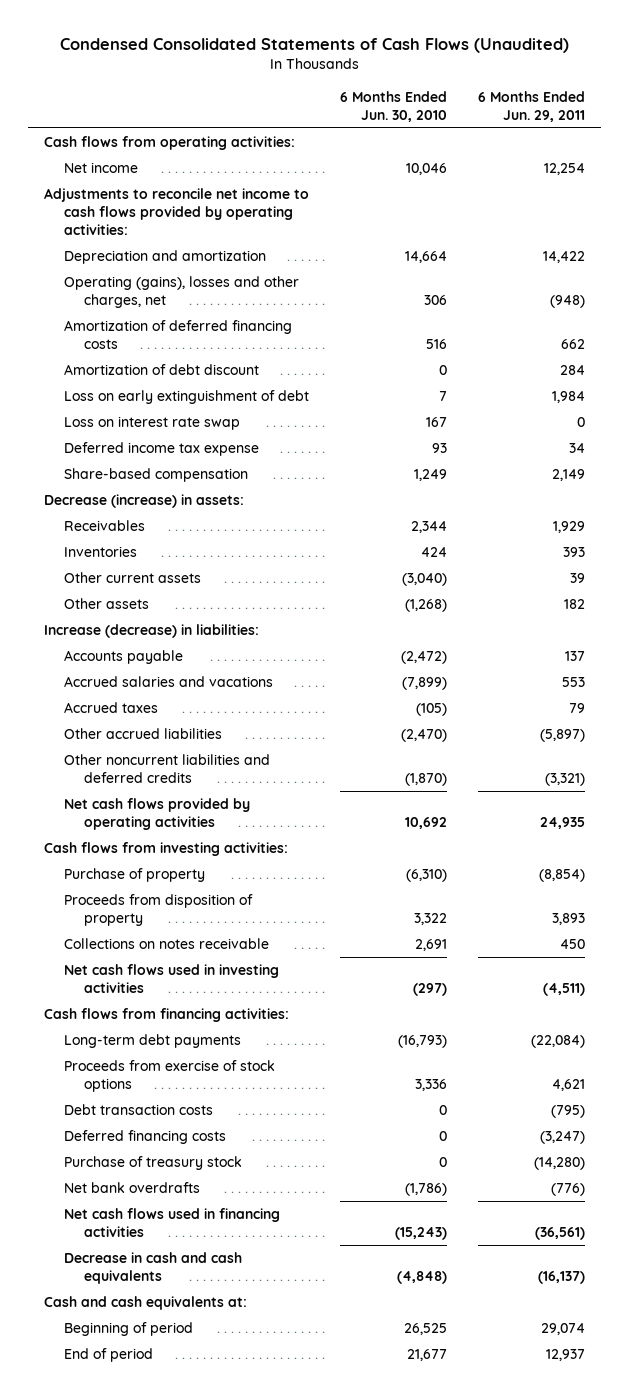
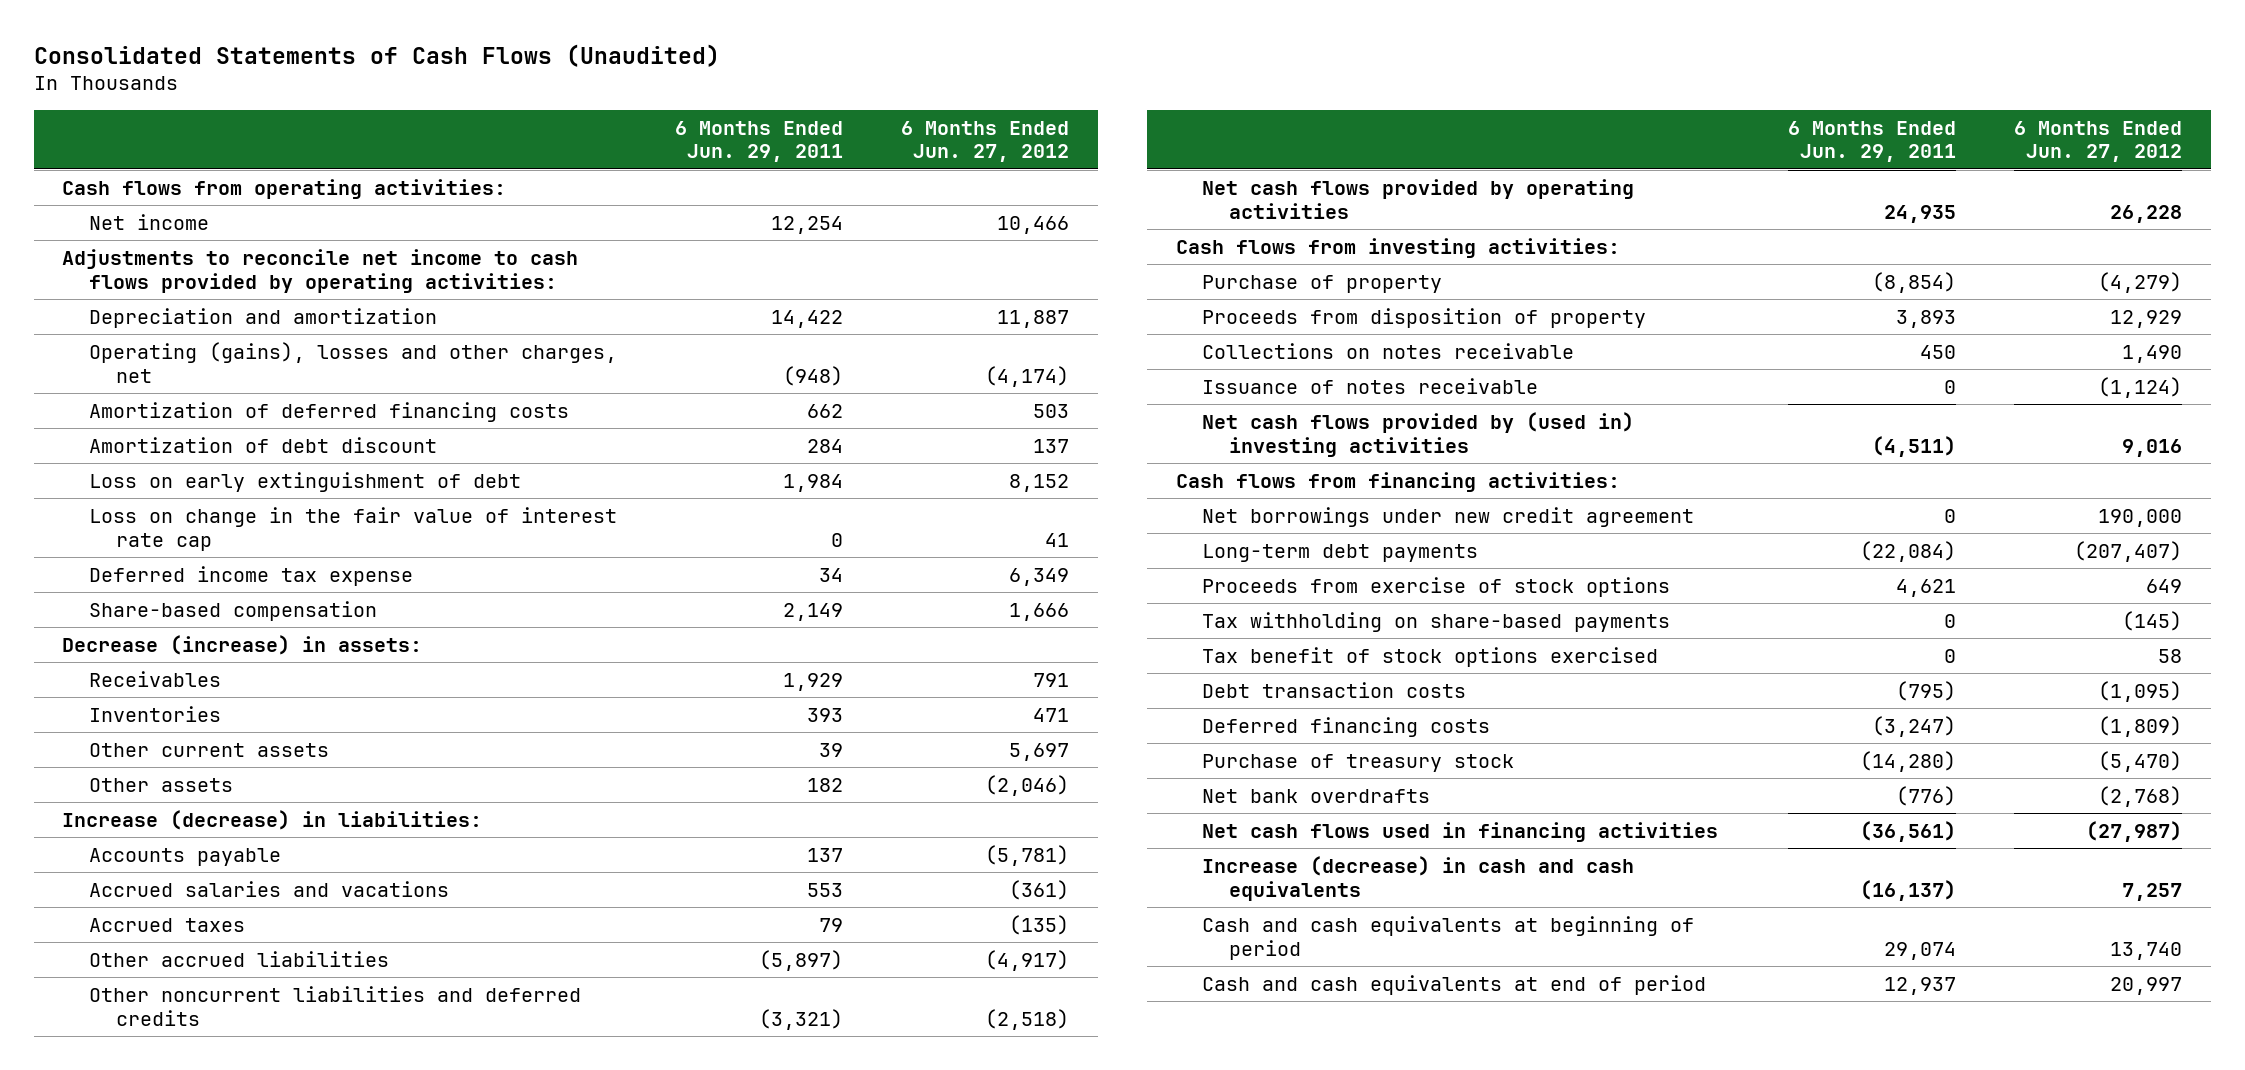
[59,38,569,54] Condensed Consolidated Statements of Cash Flows (Unaudited) -> [33,43,720,67] Consolidated Statements of Cash Flows (Unaudited)
[340,90,448,122] 6 Months Ended Jun. 30, 2010 -> none
none -> [900,120,1069,163] 6 Months Ended Jun. 27, 2012
[64,416,241,431] Loss on interest rate swap -> [89,506,618,551] Loss on change in the fair value of interest rate cap
none -> [1202,377,1539,394] Issuance of notes receivable
[64,964,280,994] Net cash flows used in investing activities -> [1202,411,1635,457] Net cash flows provided by (used in) investing activities
none -> [1202,506,1695,527] Net borrowings under new credit agreement
none -> [1202,611,1671,632] Tax withholding on share-based payments
none -> [1202,646,1659,667] Tax benefit of stock options exercised
[43,1296,247,1311] Cash and cash equivalents at: -> none
[64,1252,243,1285] Decrease in cash and cash equivalents -> [1202,855,1635,901] Increase (decrease) in cash and cash equivalents
[64,1322,194,1337] Beginning of period -> [1202,915,1695,960] Cash and cash equivalents at beginning of period
[64,1348,154,1363] End of period -> [1202,974,1707,995] Cash and cash equivalents at end of period

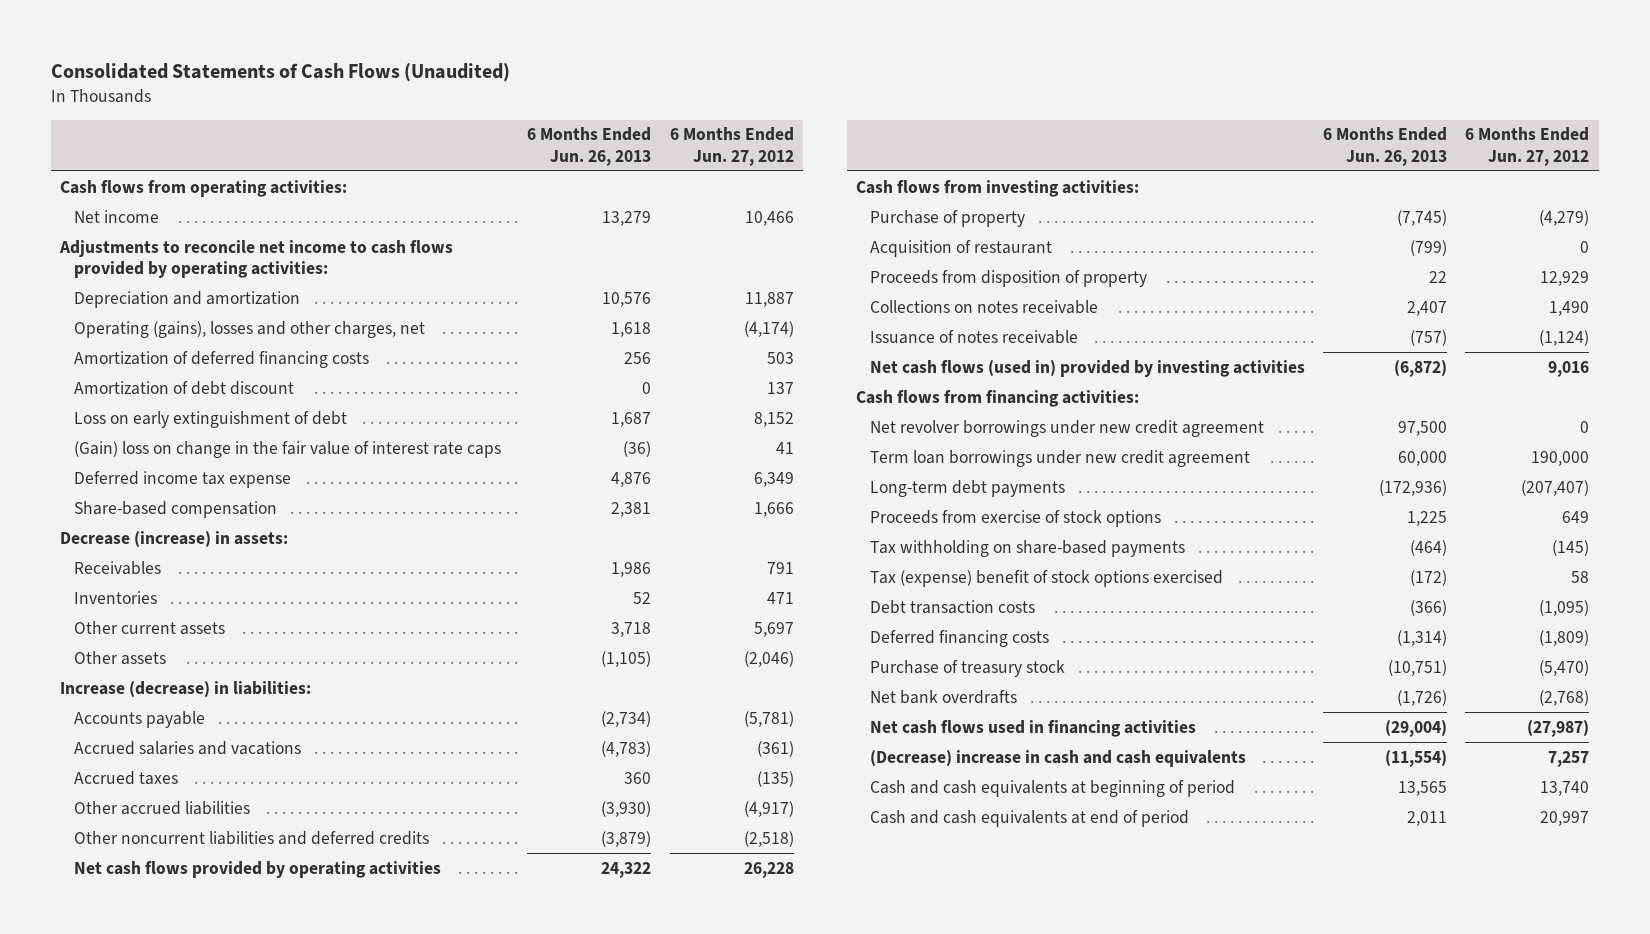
[675,120,844,163] 6 Months Ended Jun. 29, 2011 -> none
none -> [527,127,652,166] 6 Months Ended Jun. 26, 2013
[89,506,618,551] Loss on change in the fair value of interest rate cap -> [74,440,502,458] (Gain) loss on change in the fair value of interest rate caps
none -> [869,239,1052,257] Acquisition of restaurant
[1202,411,1635,457] Net cash flows provided by (used in) investing activities -> [869,359,1305,377] Net cash flows (used in) provided by investing activities
none -> [869,419,1264,437] Net revolver borrowings under new credit agreement
[1202,506,1695,527] Net borrowings under new credit agreement -> [869,449,1250,467] Term loan borrowings under new credit agreement
[1202,646,1659,667] Tax benefit of stock options exercised -> [869,569,1223,587] Tax (expense) benefit of stock options exercised
[1202,855,1635,901] Increase (decrease) in cash and cash equivalents -> [869,749,1246,767] (Decrease) increase in cash and cash equivalents

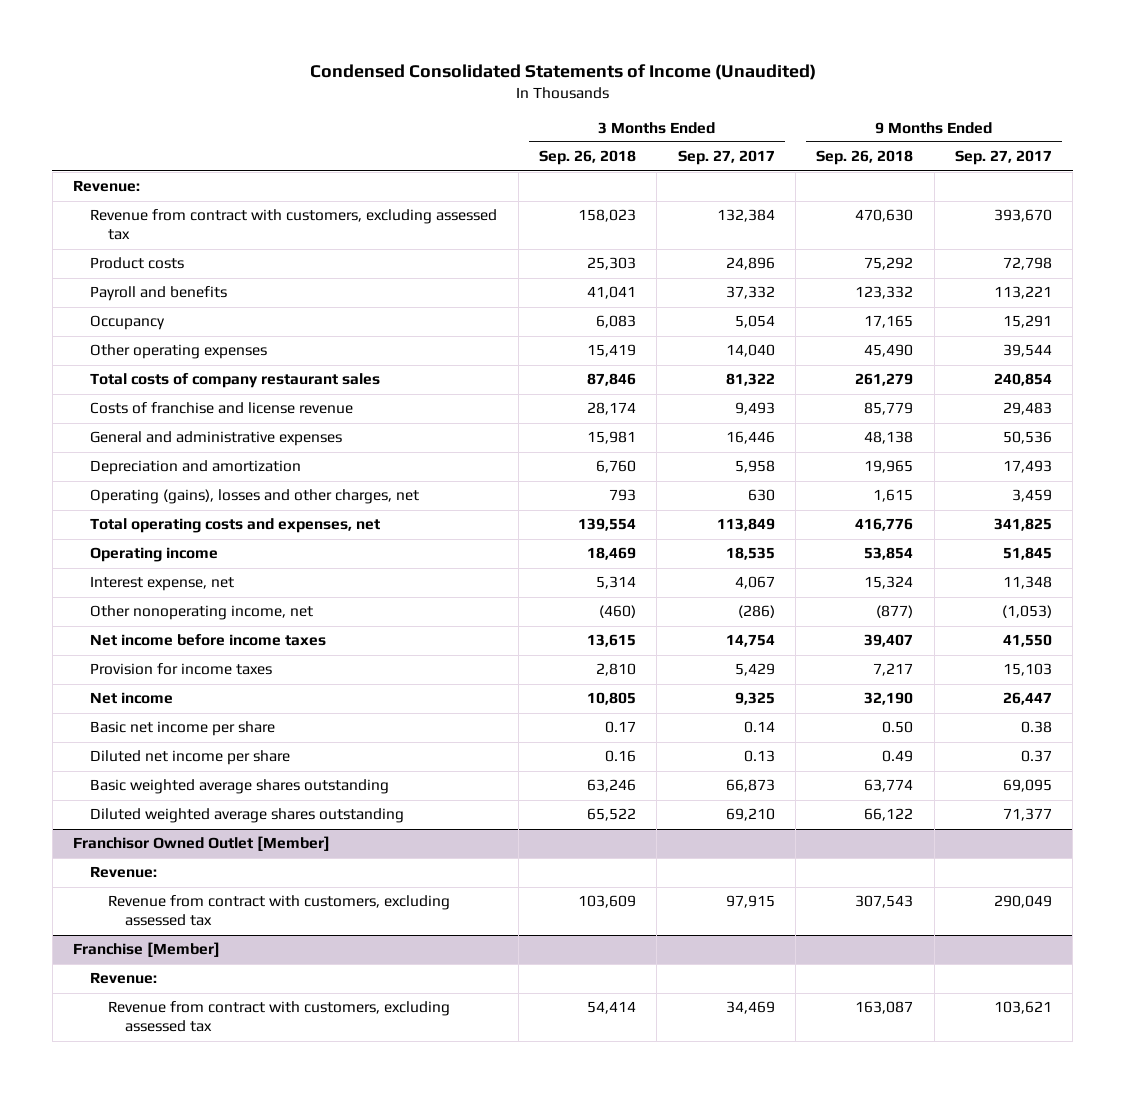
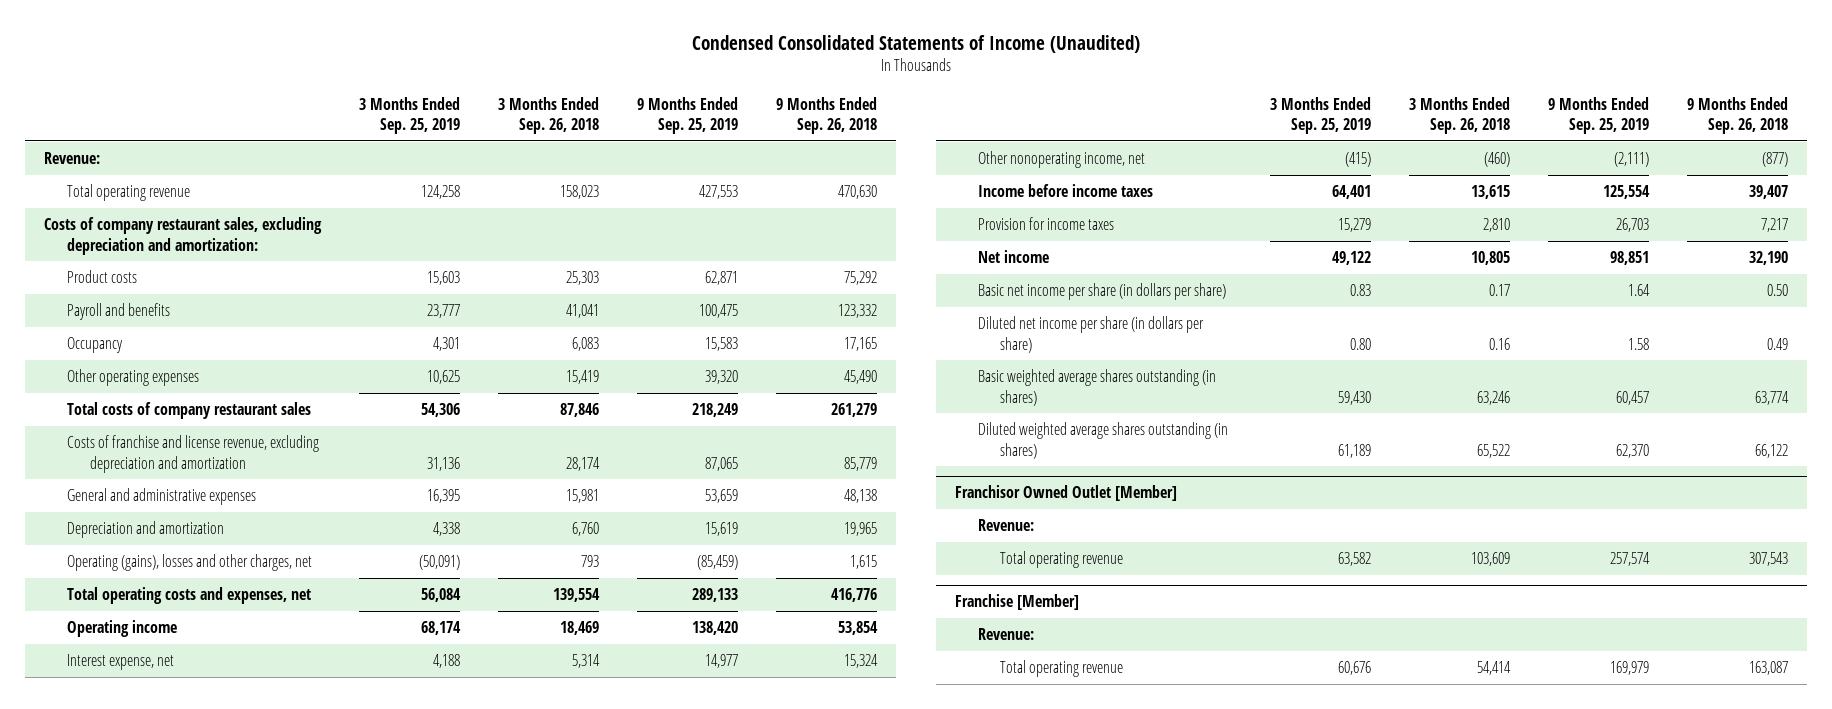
[677,150,775,166] Sep. 27, 2017 -> none
[954,150,1052,166] Sep. 27, 2017 -> none
none -> [359,96,461,135] 3 Months Ended Sep. 25, 2019
none -> [636,96,738,135] 9 Months Ended Sep. 25, 2019
[90,209,498,241] Revenue from contract with customers, excluding assessed tax -> [66,184,190,202] Total operating revenue
none -> [44,217,323,255] Costs of company restaurant sales, excluding depreciation and amortization:
[90,402,354,415] Costs of franchise and license revenue -> [66,435,319,473] Costs of franchise and license revenue, excluding depreciation and amortization
[90,634,327,647] Net income before income taxes -> [977,184,1153,198] Income before income taxes
[90,721,276,737] Basic net income per share -> [977,283,1226,301] Basic net income per share (in dollars per share)
[90,750,291,766] Diluted net income per share -> [977,316,1204,353] Diluted net income per share (in dollars per share)
[90,779,390,795] Basic weighted average shares outstanding -> [977,369,1216,406] Basic weighted average shares outstanding (in shares)
[90,808,405,824] Diluted weighted average shares outstanding -> [977,422,1228,459] Diluted weighted average shares outstanding (in shares)
[107,895,450,927] Revenue from contract with customers, excluding assessed tax -> [1000,551,1124,569] Total operating revenue
[107,1001,450,1033] Revenue from contract with customers, excluding assessed tax -> [1000,660,1124,678] Total operating revenue

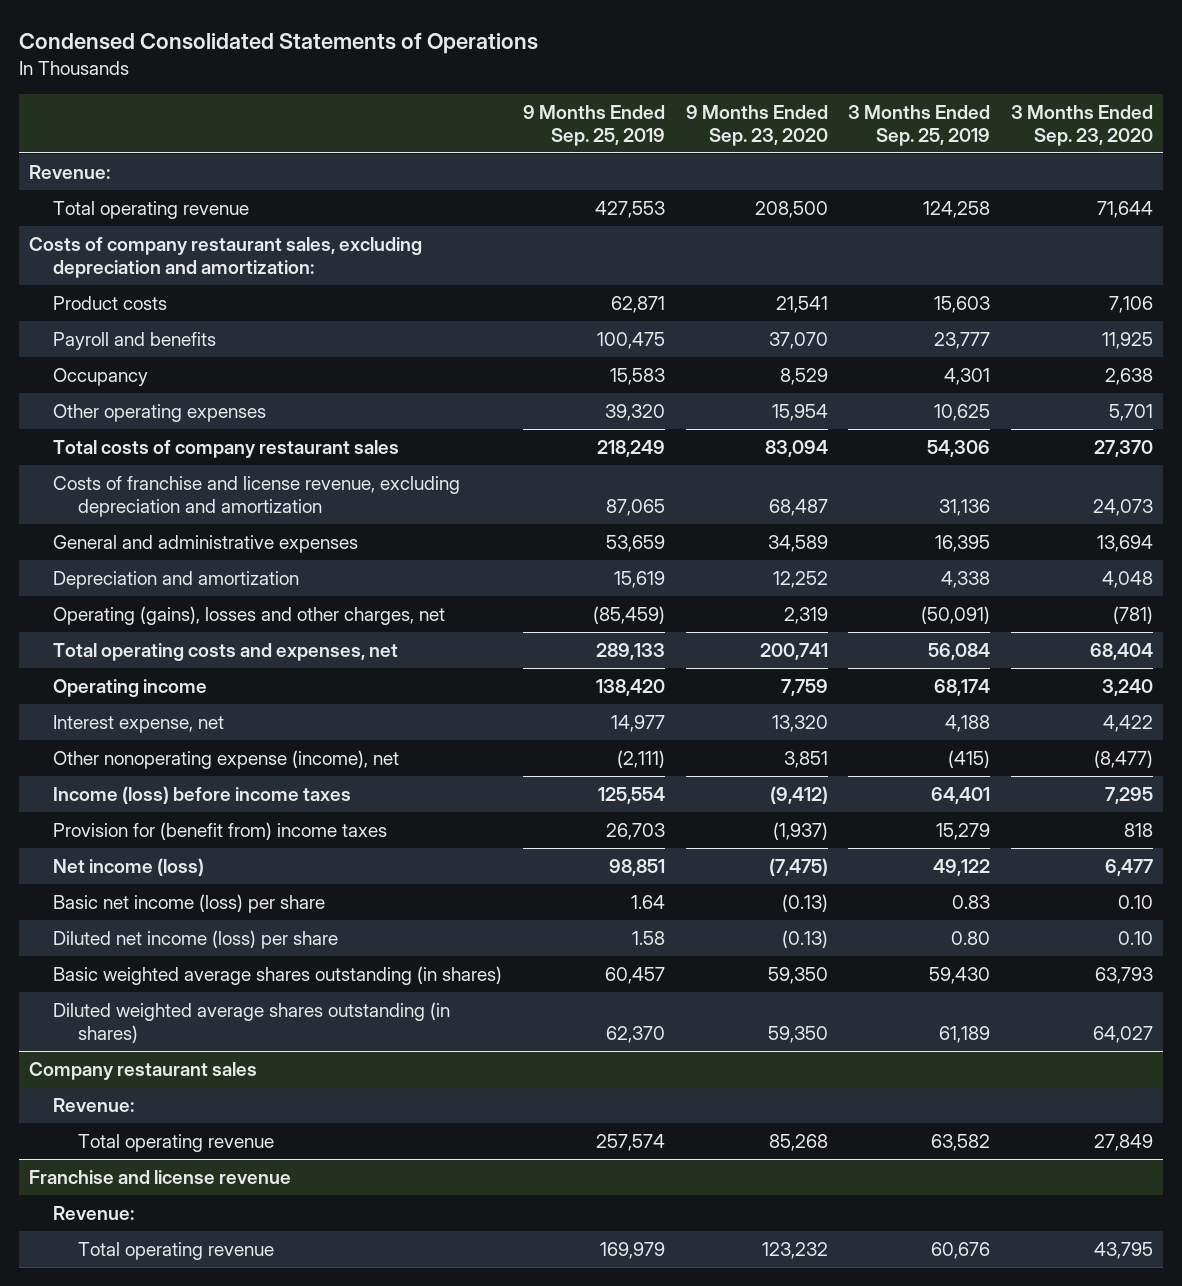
[691,34,1140,53] Condensed Consolidated Statements of Income (Unaudited) -> [19,32,539,54] Condensed Consolidated Statements of Operations
[498,96,600,135] 3 Months Ended Sep. 26, 2018 -> none
[775,96,877,135] 9 Months Ended Sep. 26, 2018 -> none
none -> [685,104,828,146] 9 Months Ended Sep. 23, 2020
none -> [1010,104,1153,146] 3 Months Ended Sep. 23, 2020
[977,151,1145,169] Other nonoperating income, net -> [53,750,400,770] Other nonoperating expense (income), net
[977,184,1153,198] Income before income taxes -> [53,786,352,805] Income (loss) before income taxes
[977,217,1114,231] Provision for income taxes -> [53,822,388,841] Provision for (benefit from) income taxes
[977,250,1049,264] Net income -> [53,858,205,877] Net income (loss)
[977,283,1226,301] Basic net income per share (in dollars per share) -> [53,894,326,914] Basic net income (loss) per share
[977,316,1204,353] Diluted net income per share (in dollars per share) -> [53,930,339,950] Diluted net income (loss) per share
[954,485,1177,502] Franchisor Owned Outlet [Member] -> [29,1062,258,1081] Company restaurant sales
[954,594,1079,611] Franchise [Member] -> [29,1170,292,1185] Franchise and license revenue

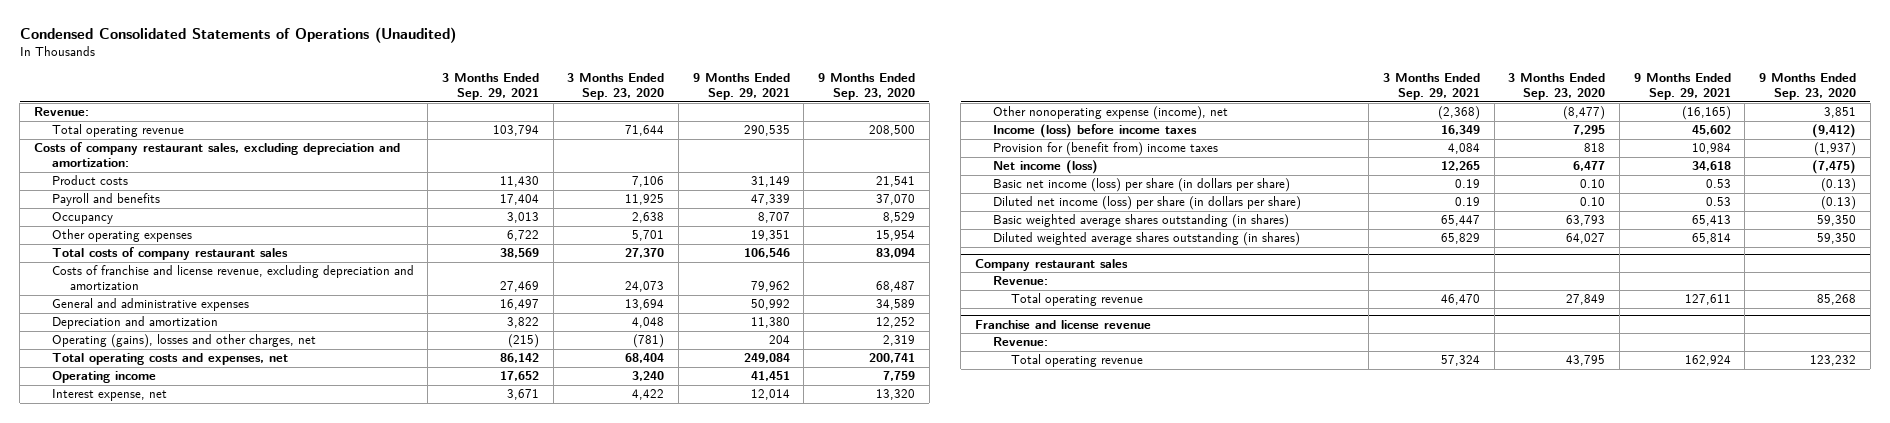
[19,32,539,54] Condensed Consolidated Statements of Operations -> [19,27,456,44] Condensed Consolidated Statements of Operations (Unaudited)
[522,104,665,146] 9 Months Ended Sep. 25, 2019 -> none
[848,104,991,146] 3 Months Ended Sep. 25, 2019 -> none
none -> [442,73,540,101] 3 Months Ended Sep. 29, 2021
none -> [692,73,790,101] 9 Months Ended Sep. 29, 2021
[53,894,326,914] Basic net income (loss) per share -> [992,178,1290,193] Basic net income (loss) per share (in dollars per share)
[53,930,339,950] Diluted net income (loss) per share -> [992,196,1301,211] Diluted net income (loss) per share (in dollars per share)

